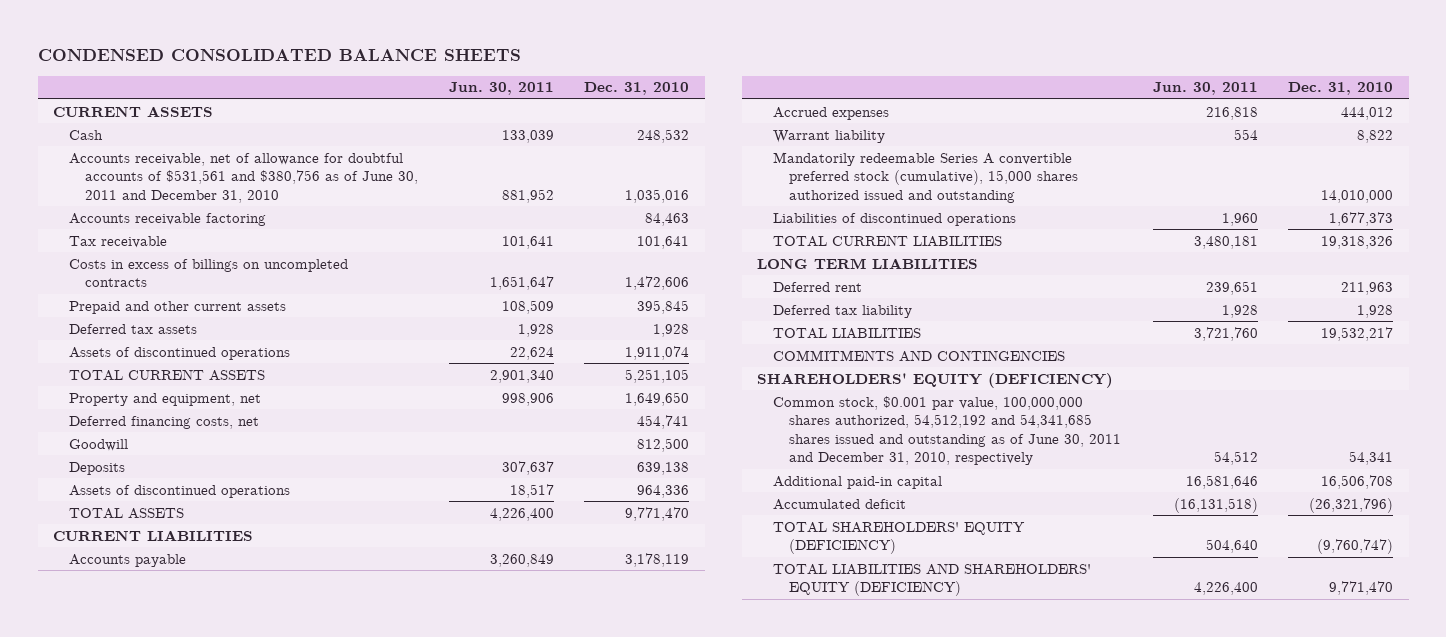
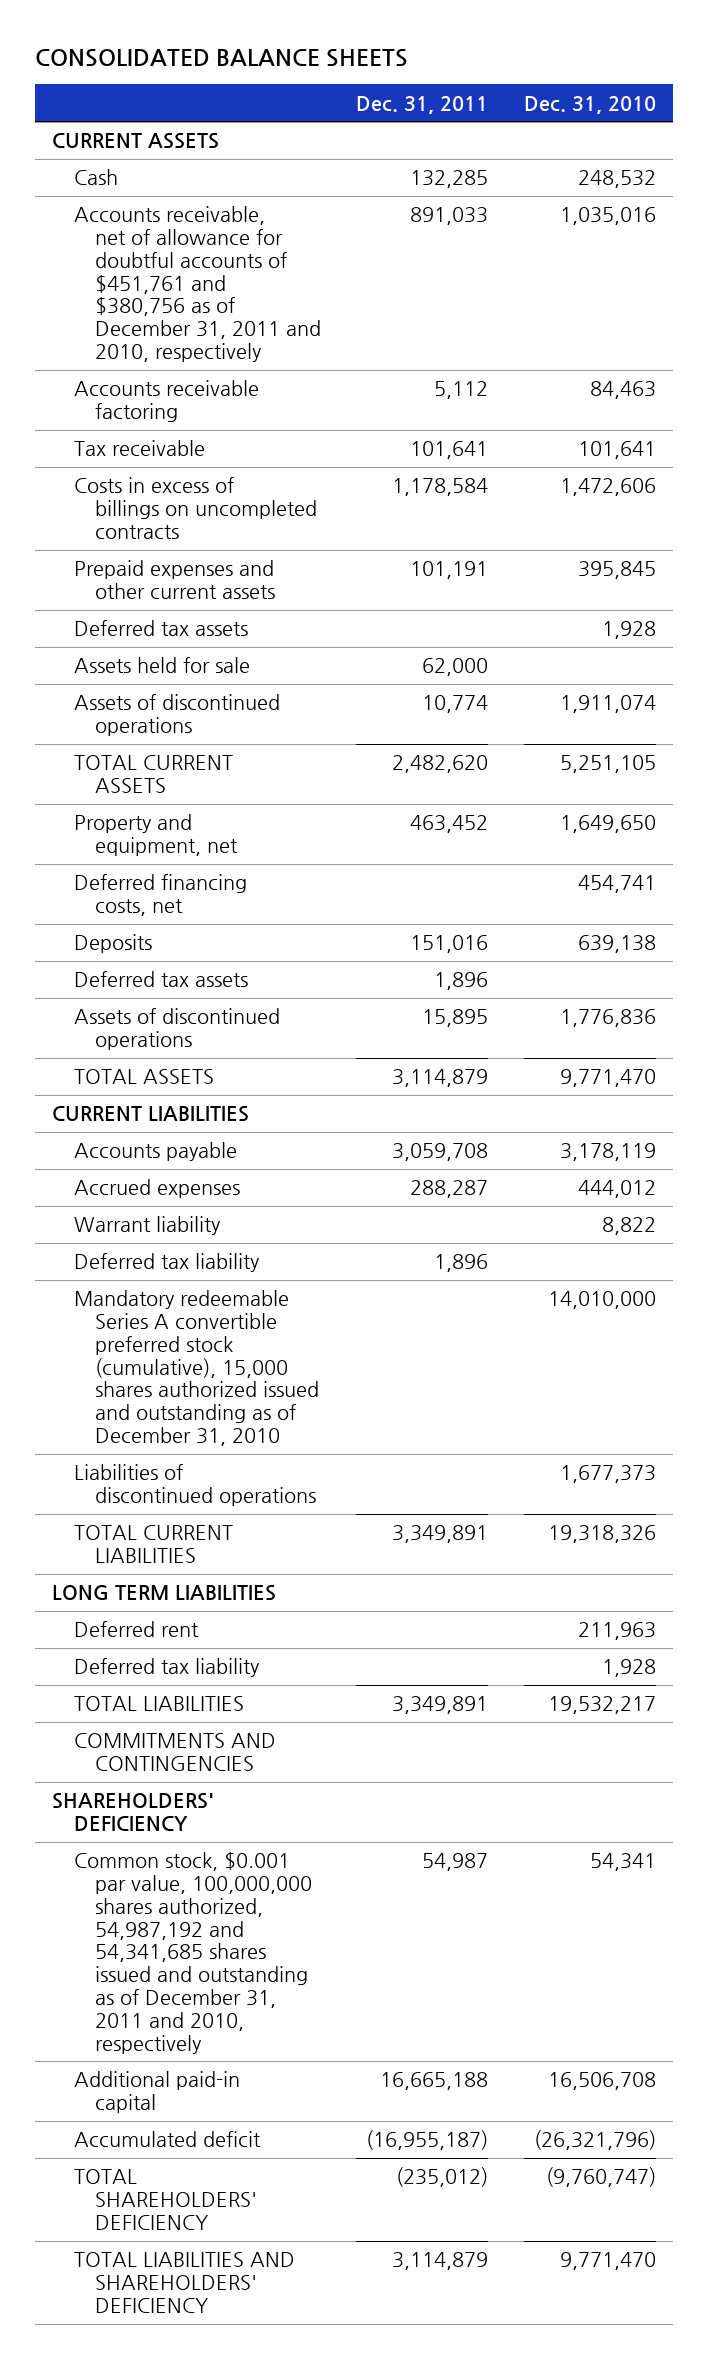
[37,48,521,61] CONDENSED CONSOLIDATED BALANCE SHEETS -> [34,48,408,67] CONSOLIDATED BALANCE SHEETS
[448,82,554,96] Jun. 30, 2011 -> none
none -> [356,95,489,114] Dec. 31, 2011
[69,152,419,203] Accounts receivable, net of allowance for doubtful accounts of $531,561 and $380,756 as of June 30, 2011 and December 31, 2010 -> [73,206,322,362] Accounts receivable, net of allowance for doubtful accounts of $451,761 and $380,756 as of December 31, 2011 and 2010, respectively
[69,300,287,314] Prepaid and other current assets -> [73,560,276,600] Prepaid expenses and other current assets
none -> [73,657,250,674] Assets held for sale
[69,438,129,451] Goodwill -> none
none -> [73,971,248,988] Deferred tax assets
[637,484,690,498] 964,336 -> [559,1009,656,1028] 1,776,836
none -> [73,1253,260,1273] Deferred tax liability
[773,151,1079,203] Mandatorily redeemable Series A convertible preferred stock (cumulative), 15,000 shares authorized issued and outstanding -> [73,1290,320,1446] Mandatory redeemable Series A convertible preferred stock (cumulative), 15,000 shares authorized issued and outstanding as of December 31, 2010
[757,372,1114,388] SHAREHOLDERS' EQUITY (DEFICIENCY) -> [52,1793,215,1832] SHAREHOLDERS' DEFICIENCY
[773,395,1122,466] Common stock, $0.001 par value, 100,000,000 shares authorized, 54,512,192 and 54,341,685 shares issued and outstanding as of June 30, 2011 and December 31, 2010, respectively -> [73,1852,313,2054] Common stock, $0.001 par value, 100,000,000 shares authorized, 54,987,192 and 54,341,685 shares issued and outstanding as of December 31, 2011 and 2010, respectively
[773,521,1026,555] TOTAL SHAREHOLDERS' EQUITY (DEFICIENCY) -> [73,2169,258,2230] TOTAL SHAREHOLDERS' DEFICIENCY
[773,562,1092,597] TOTAL LIABILITIES AND SHAREHOLDERS' EQUITY (DEFICIENCY) -> [73,2252,295,2313] TOTAL LIABILITIES AND SHAREHOLDERS' DEFICIENCY

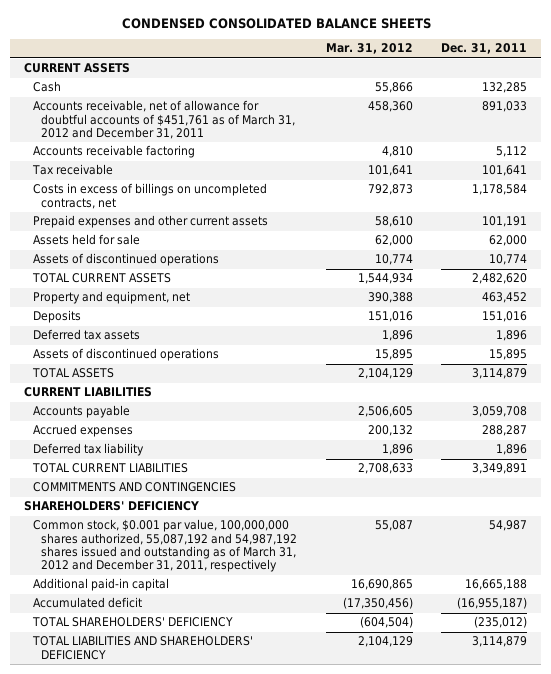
[34,48,408,67] CONSOLIDATED BALANCE SHEETS -> [121,17,431,29] CONDENSED CONSOLIDATED BALANCE SHEETS
[523,95,656,114] Dec. 31, 2010 -> none
none -> [325,43,413,55] Mar. 31, 2012
[73,206,322,362] Accounts receivable, net of allowance for doubtful accounts of $451,761 and $380,756 as of December 31, 2011 and 2010, respectively -> [32,100,296,140] Accounts receivable, net of allowance for doubtful accounts of $451,761 as of March 31, 2012 and December 31, 2011
[73,477,318,539] Costs in excess of billings on uncompleted contracts -> [32,183,267,209] Costs in excess of billings on uncompleted contracts, net
[73,620,248,637] Deferred tax assets -> none
[73,874,247,917] Deferred financing costs, net -> none
[73,1216,221,1236] Warrant liability -> none
[73,1290,320,1446] Mandatory redeemable Series A convertible preferred stock (cumulative), 15,000 shares authorized issued and outstanding as of December 31, 2010 -> none
[73,1464,317,1507] Liabilities of discontinued operations -> none
[52,1585,277,1602] LONG TERM LIABILITIES -> none
[73,1621,199,1638] Deferred rent -> none
[73,1658,260,1678] Deferred tax liability -> none
[73,1696,244,1712] TOTAL LIABILITIES -> none
[73,1852,313,2054] Common stock, $0.001 par value, 100,000,000 shares authorized, 54,987,192 and 54,341,685 shares issued and outstanding as of December 31, 2011 and 2010, respectively -> [32,519,298,573] Common stock, $0.001 par value, 100,000,000 shares authorized, 55,087,192 and 54,987,192 shares issued and outstanding as of March 31, 2012 and December 31, 2011, respectively

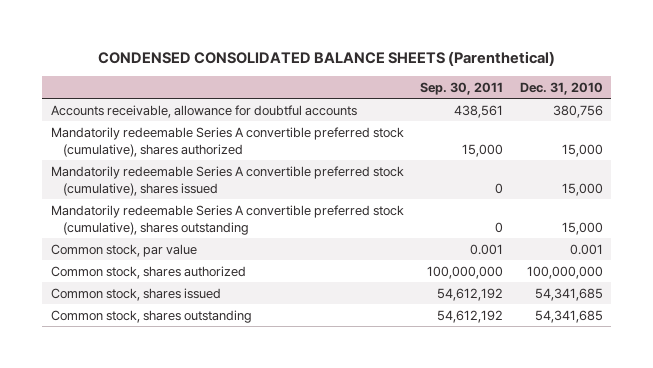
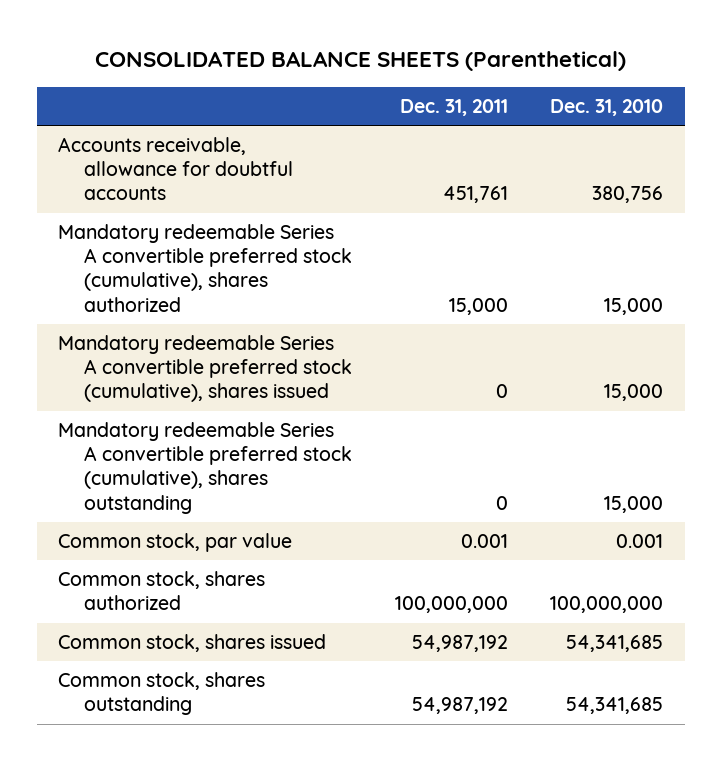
[97,50,555,66] CONDENSED CONSOLIDATED BALANCE SHEETS (Parenthetical) -> [94,51,626,72] CONSOLIDATED BALANCE SHEETS (Parenthetical)
[420,81,504,95] Sep. 30, 2011 -> none
none -> [399,99,508,117] Dec. 31, 2011
[50,126,404,157] Mandatorily redeemable Series A convertible preferred stock (cumulative), shares authorized -> [58,224,352,312] Mandatory redeemable Series A convertible preferred stock (cumulative), shares authorized
[50,165,404,196] Mandatorily redeemable Series A convertible preferred stock (cumulative), shares issued -> [58,335,352,403] Mandatory redeemable Series A convertible preferred stock (cumulative), shares issued
[50,204,404,235] Mandatorily redeemable Series A convertible preferred stock (cumulative), shares outstanding -> [58,422,352,514] Mandatory redeemable Series A convertible preferred stock (cumulative), shares outstanding

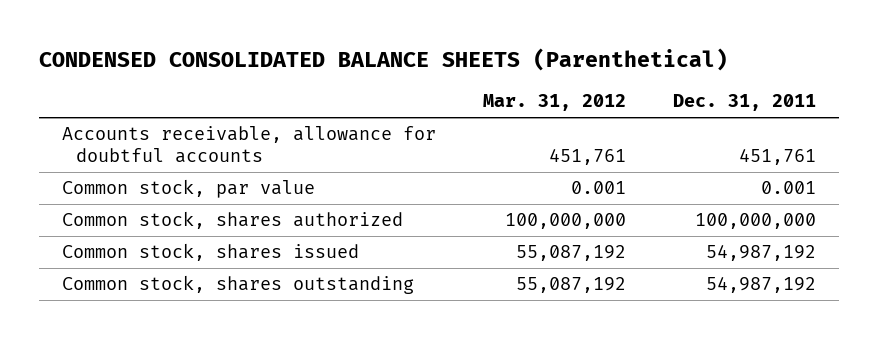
[94,51,626,72] CONSOLIDATED BALANCE SHEETS (Parenthetical) -> [38,47,728,71] CONDENSED CONSOLIDATED BALANCE SHEETS (Parenthetical)
[550,99,664,117] Dec. 31, 2010 -> none
none -> [482,94,626,112] Mar. 31, 2012
[58,224,352,312] Mandatory redeemable Series A convertible preferred stock (cumulative), shares authorized -> none
[58,335,352,403] Mandatory redeemable Series A convertible preferred stock (cumulative), shares issued -> none
[58,422,352,514] Mandatory redeemable Series A convertible preferred stock (cumulative), shares outstanding -> none

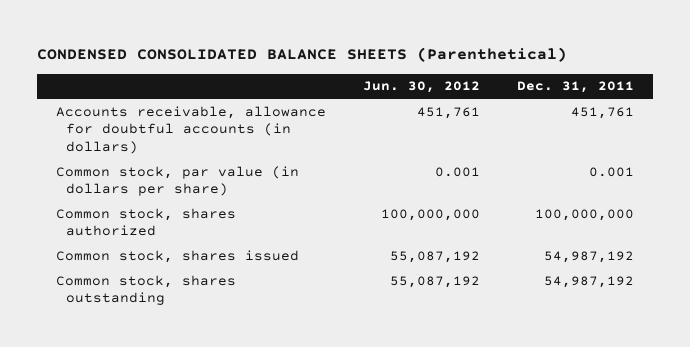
[482,94,626,112] Mar. 31, 2012 -> none
none -> [362,81,480,94] Jun. 30, 2012
[62,126,437,164] Accounts receivable, allowance for doubtful accounts -> [55,105,326,154] Accounts receivable, allowance for doubtful accounts (in dollars)
[62,179,316,199] Common stock, par value -> [55,165,299,197] Common stock, par value (in dollars per share)

